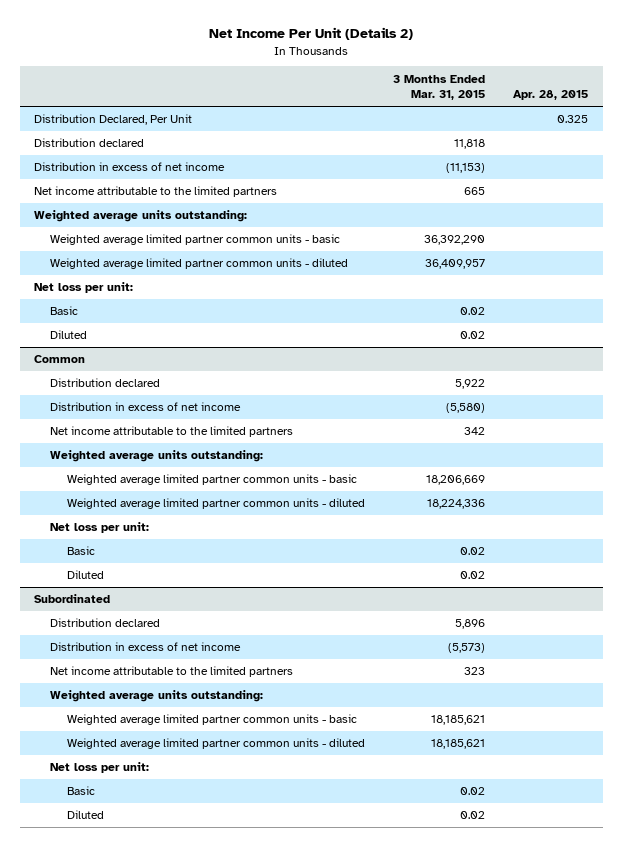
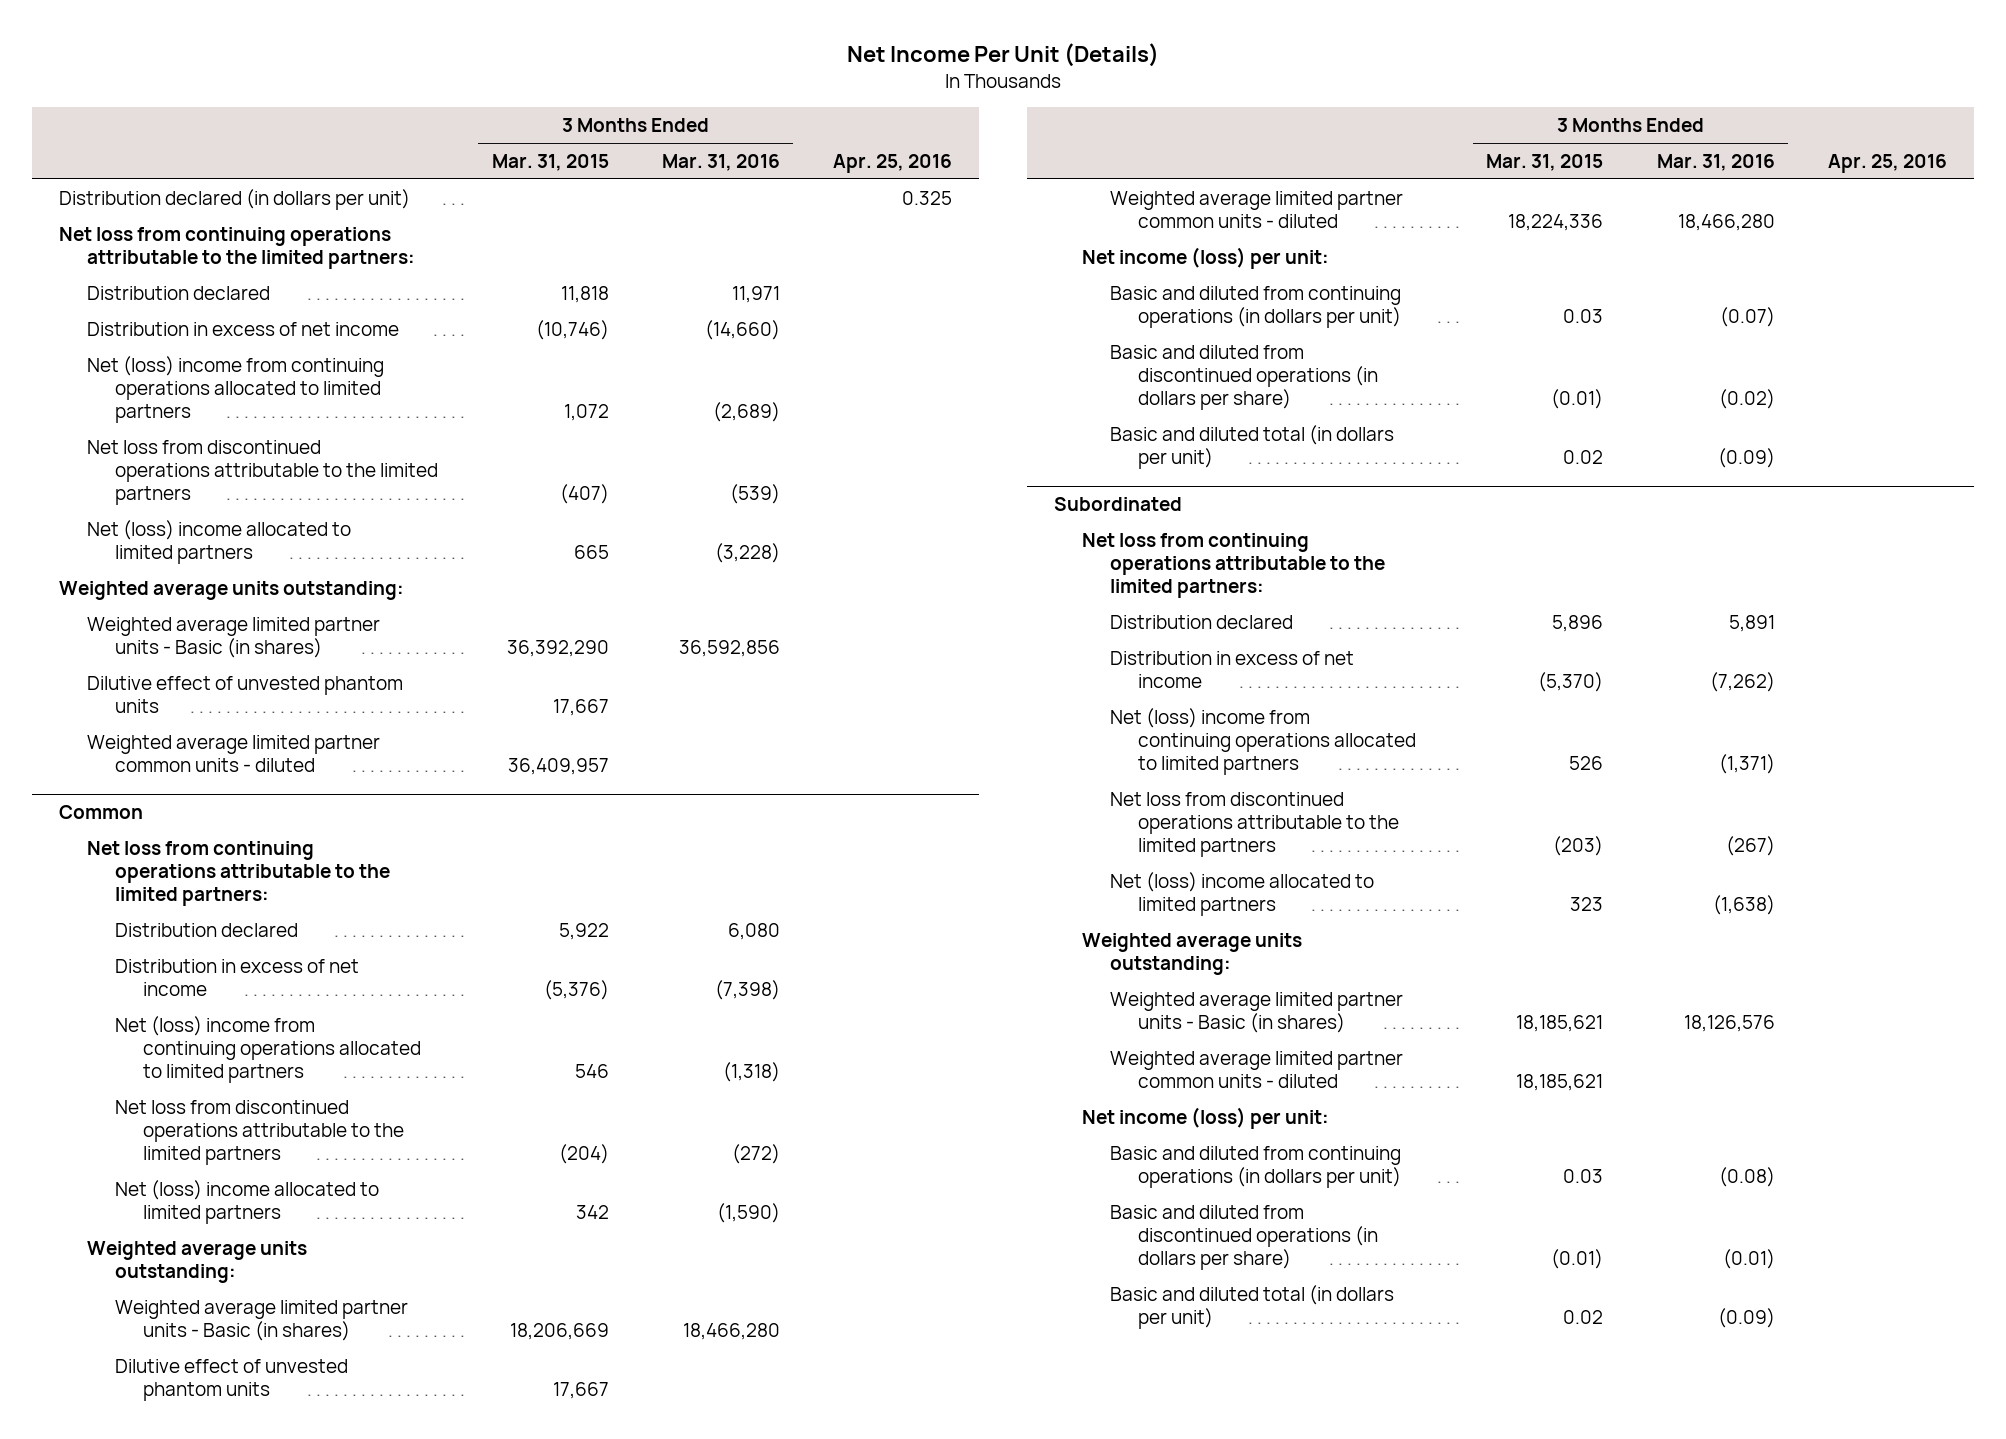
[209,27,414,41] Net Income Per Unit (Details 2) -> [847,43,1160,68] Net Income Per Unit (Details)
[513,89,589,100] Apr. 28, 2015 -> none
none -> [661,154,780,172] Mar. 31, 2016
none -> [833,154,953,174] Apr. 25, 2016
[34,114,193,126] Distribution Declared, Per Unit -> [59,188,411,210] Distribution declared (in dollars per unit)
none -> [59,226,416,269] Net loss from continuing operations attributable to the limited partners:
[446,163,486,174] (11,153) -> [535,319,609,340] (10,746)
none -> [87,355,385,423] Net (loss) income from continuing operations allocated to limited partners
none -> [87,439,439,505] Net loss from discontinued operations attributable to the limited partners
[34,186,278,198] Net income attributable to the limited partners -> [87,519,352,564] Net (loss) income allocated to limited partners
[50,234,341,246] Weighted average limited partner common units - basic -> [87,616,381,658] Weighted average limited partner units - Basic (in shares)
none -> [87,675,404,713] Dilutive effect of unvested phantom units
[34,282,134,294] Net loss per unit: -> none
[50,306,79,316] Basic -> none
[50,330,88,340] Diluted -> none
none -> [87,840,391,906] Net loss from continuing operations attributable to the limited partners:
[446,403,486,414] (5,580) -> [543,979,609,1000] (5,376)
none -> [115,1015,422,1083] Net (loss) income from continuing operations allocated to limited partners
none -> [115,1099,405,1165] Net loss from discontinued operations attributable to the limited partners
[50,426,294,438] Net income attributable to the limited partners -> [115,1179,380,1224] Net (loss) income allocated to limited partners
[66,474,357,486] Weighted average limited partner common units - basic -> [115,1299,409,1341] Weighted average limited partner units - Basic (in shares)
none -> [115,1358,349,1401] Dilutive effect of unvested phantom units
[66,546,95,556] Basic -> none
[66,570,104,580] Diluted -> none
[50,522,150,534] Net loss per unit: -> [1081,246,1329,269] Net income (loss) per unit:
none -> [1109,285,1401,328] Basic and diluted from continuing operations (in dollars per unit)
none -> [1109,344,1378,410] Basic and diluted from discontinued operations (in dollars per share)
none -> [1109,424,1394,469] Basic and diluted total (in dollars per unit)
none -> [1081,532,1385,598] Net loss from continuing operations attributable to the limited partners:
[448,643,486,654] (5,573) -> [1538,671,1604,692] (5,370)
none -> [1109,707,1416,775] Net (loss) income from continuing operations allocated to limited partners
none -> [1109,791,1399,857] Net loss from discontinued operations attributable to the limited partners
[50,666,294,678] Net income attributable to the limited partners -> [1109,871,1374,916] Net (loss) income allocated to limited partners
[66,714,357,726] Weighted average limited partner common units - basic -> [1109,991,1403,1033] Weighted average limited partner units - Basic (in shares)
[66,786,95,796] Basic -> none
[66,810,104,820] Diluted -> none
[50,762,150,774] Net loss per unit: -> [1081,1106,1329,1129] Net income (loss) per unit:
none -> [1109,1145,1401,1188] Basic and diluted from continuing operations (in dollars per unit)
none -> [1109,1204,1378,1270] Basic and diluted from discontinued operations (in dollars per share)
none -> [1109,1284,1394,1329] Basic and diluted total (in dollars per unit)

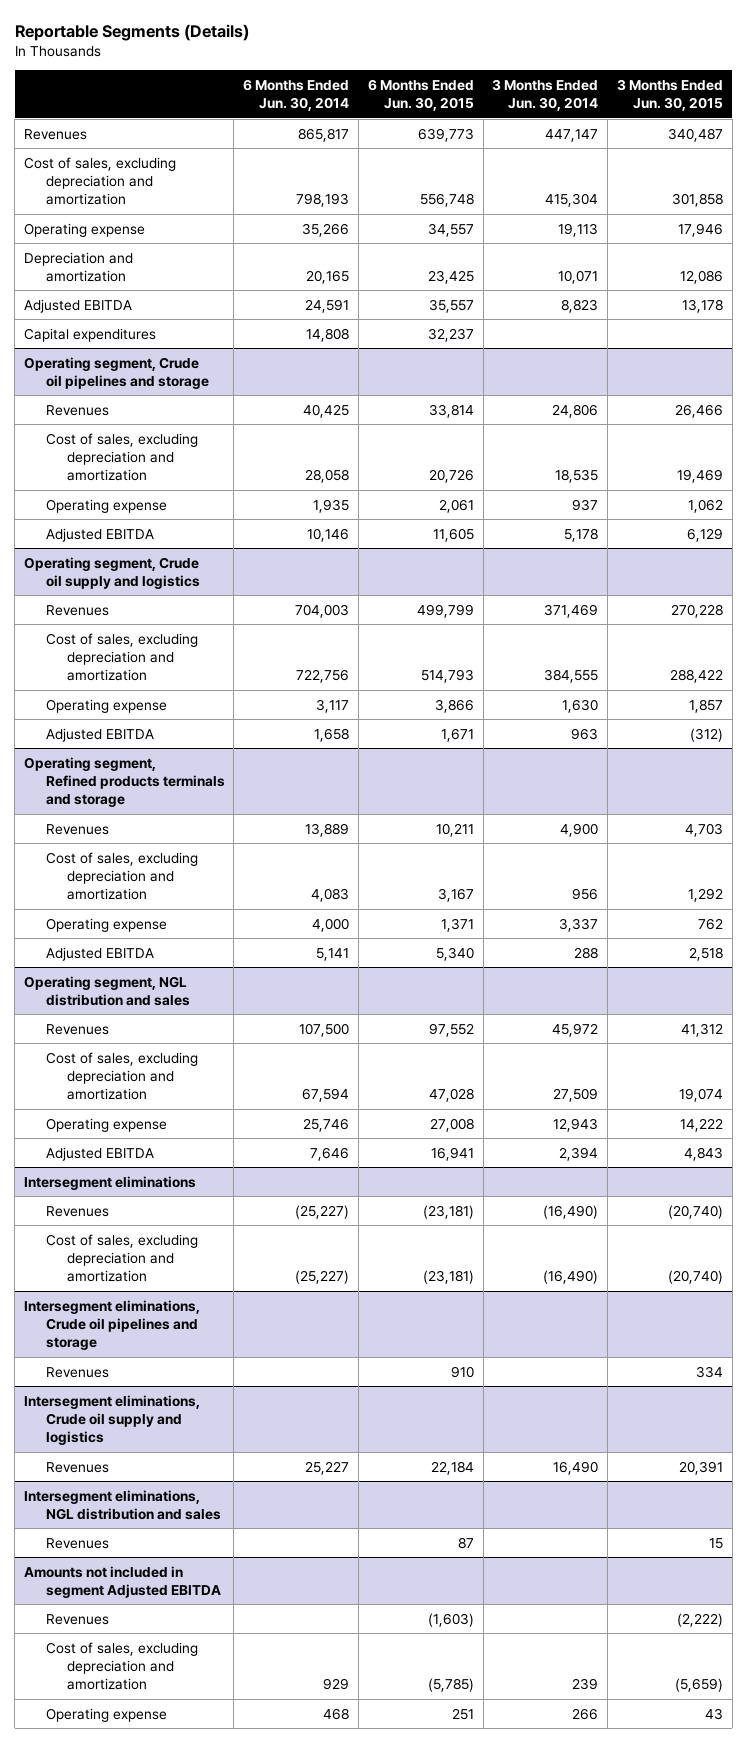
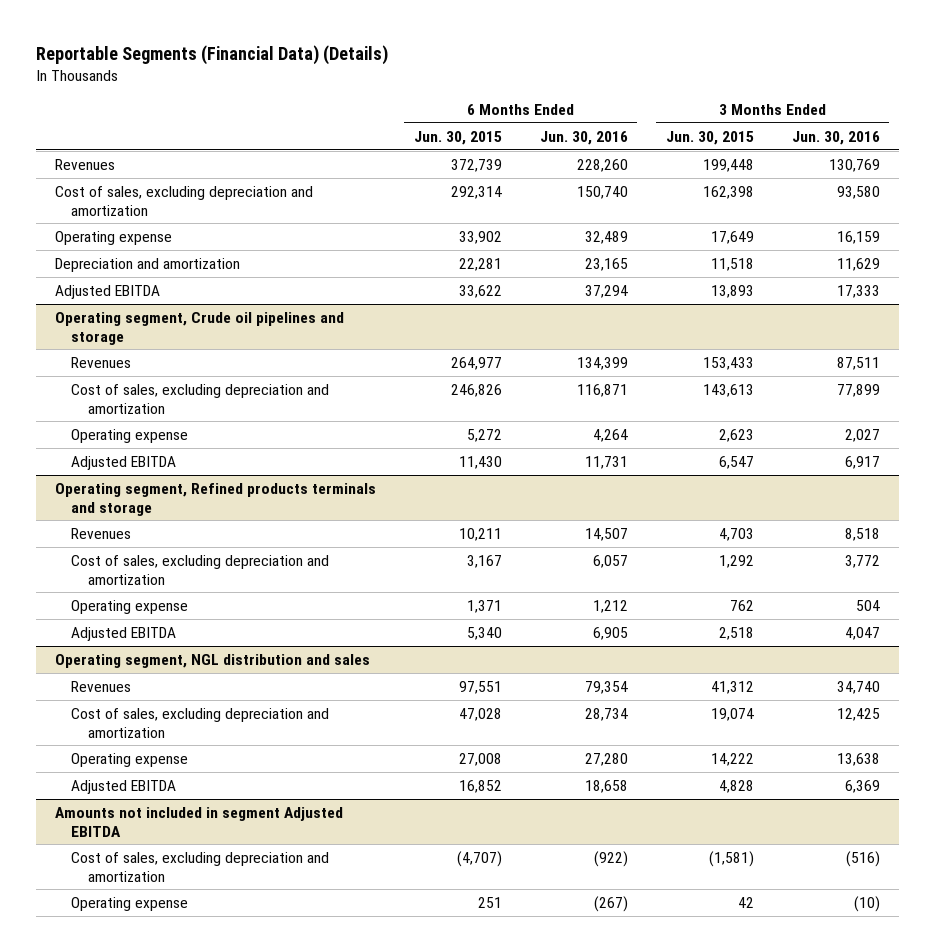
[14,23,249,41] Reportable Segments (Details) -> [35,44,388,65] Reportable Segments (Financial Data) (Details)
[243,78,350,112] 6 Months Ended Jun. 30, 2014 -> none
[492,78,599,112] 3 Months Ended Jun. 30, 2014 -> none
none -> [539,130,628,145] Jun. 30, 2016
none -> [791,130,880,145] Jun. 30, 2016
[24,327,157,342] Capital expenditures -> none
[417,127,474,142] 639,773 -> [450,158,502,172] 372,739
[667,127,723,142] 340,487 -> [702,158,754,172] 199,448
[419,193,474,208] 556,748 -> [450,185,502,199] 292,314
[671,193,723,208] 301,858 -> [702,185,754,199] 162,398
[427,222,474,237] 34,557 -> [458,230,502,244] 33,902
[677,222,723,237] 17,946 -> [710,230,754,244] 17,649
[427,269,474,284] 23,425 -> [458,257,502,271] 22,281
[679,269,723,284] 12,086 -> [710,257,754,271] 11,518
[428,298,474,313] 35,557 -> [458,284,502,298] 33,622
[681,298,723,313] 13,178 -> [710,284,754,298] 13,893
[24,556,200,589] Operating segment, Crude oil supply and logistics -> none
[45,604,109,616] Revenues -> none
[45,632,198,682] Cost of sales, excluding depreciation and amortization -> none
[45,698,167,713] Operating expense -> none
[45,727,154,742] Adjusted EBITDA -> none
[428,403,474,418] 33,814 -> [450,356,502,370] 264,977
[674,403,723,418] 26,466 -> [702,356,754,370] 153,433
[428,469,474,484] 20,726 -> [450,383,502,397] 246,826
[676,469,723,484] 19,469 -> [702,383,754,397] 143,613
[438,498,474,513] 2,061 -> [466,428,502,442] 5,272
[687,498,723,513] 1,062 -> [718,428,754,442] 2,623
[432,527,474,542] 11,605 -> [458,455,502,469] 11,430
[686,527,723,542] 6,129 -> [718,455,754,469] 6,547
[428,1022,474,1037] 97,552 -> [458,680,502,694] 97,551
[24,1175,197,1190] Intersegment eliminations -> none
[45,1205,109,1217] Revenues -> none
[45,1233,198,1283] Cost of sales, excluding depreciation and amortization -> none
[24,1299,201,1351] Intersegment eliminations, Crude oil pipelines and storage -> none
[45,1366,109,1378] Revenues -> none
[24,1394,201,1446] Intersegment eliminations, Crude oil supply and logistics -> none
[45,1461,109,1473] Revenues -> none
[24,1489,221,1520] Intersegment eliminations, NGL distribution and sales -> none
[45,1537,109,1549] Revenues -> none
[430,1146,474,1161] 16,941 -> [458,779,502,793] 16,852
[683,1146,723,1161] 4,843 -> [718,779,754,793] 4,828
[45,1613,109,1625] Revenues -> none
[427,1678,474,1693] (5,785) -> [456,850,502,867] (4,707)
[674,1678,723,1693] (5,659) -> [708,850,754,867] (1,581)
[704,1707,723,1720] 43 -> [737,896,754,908] 42

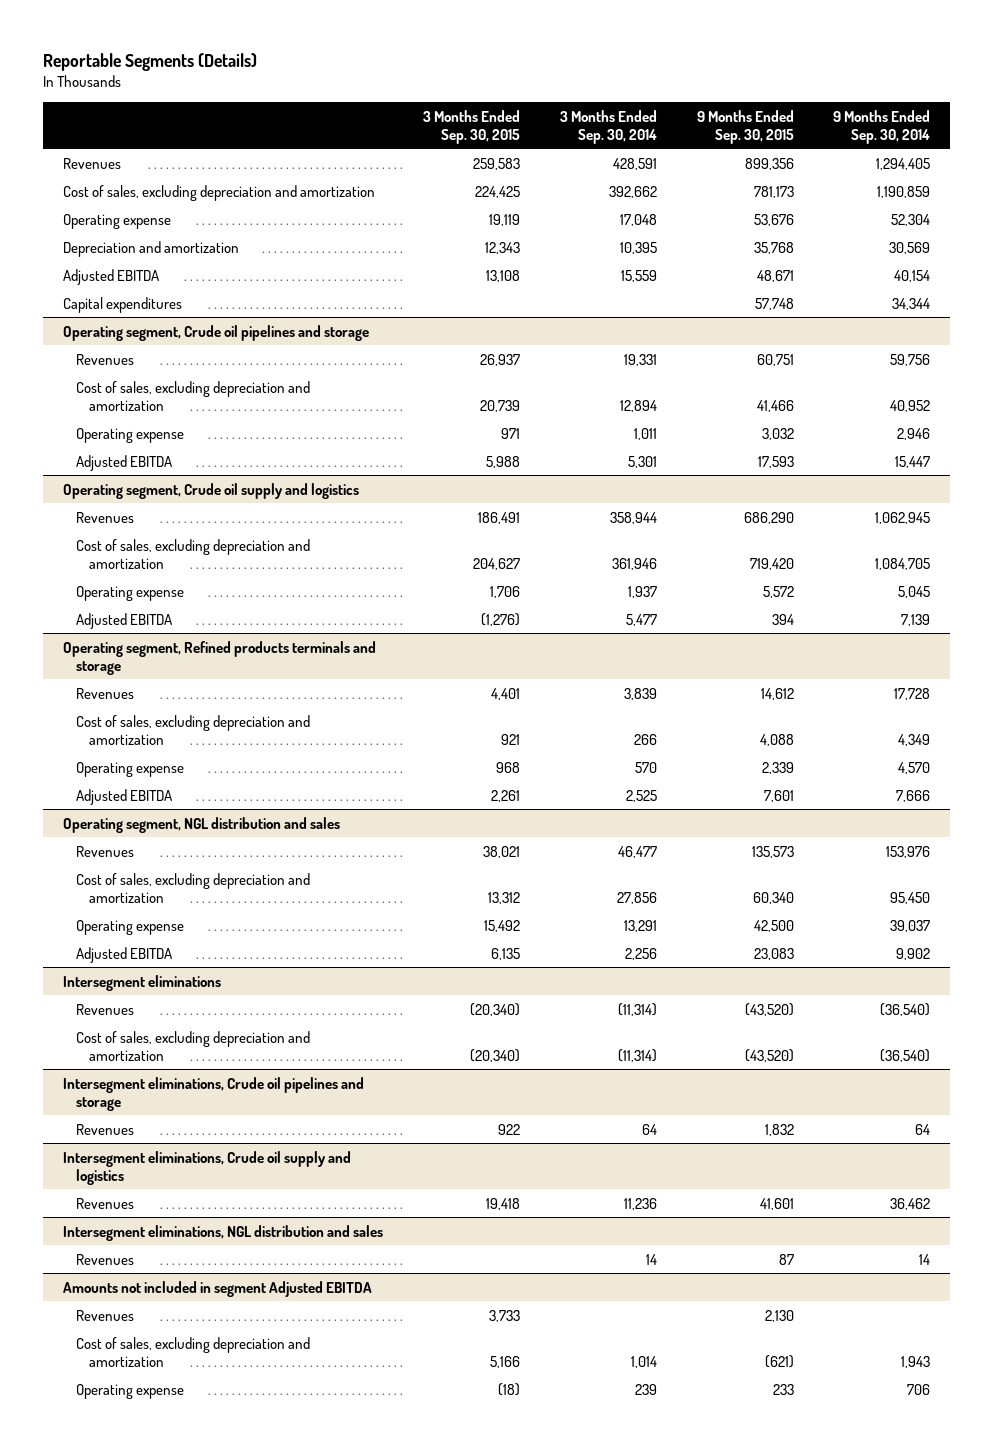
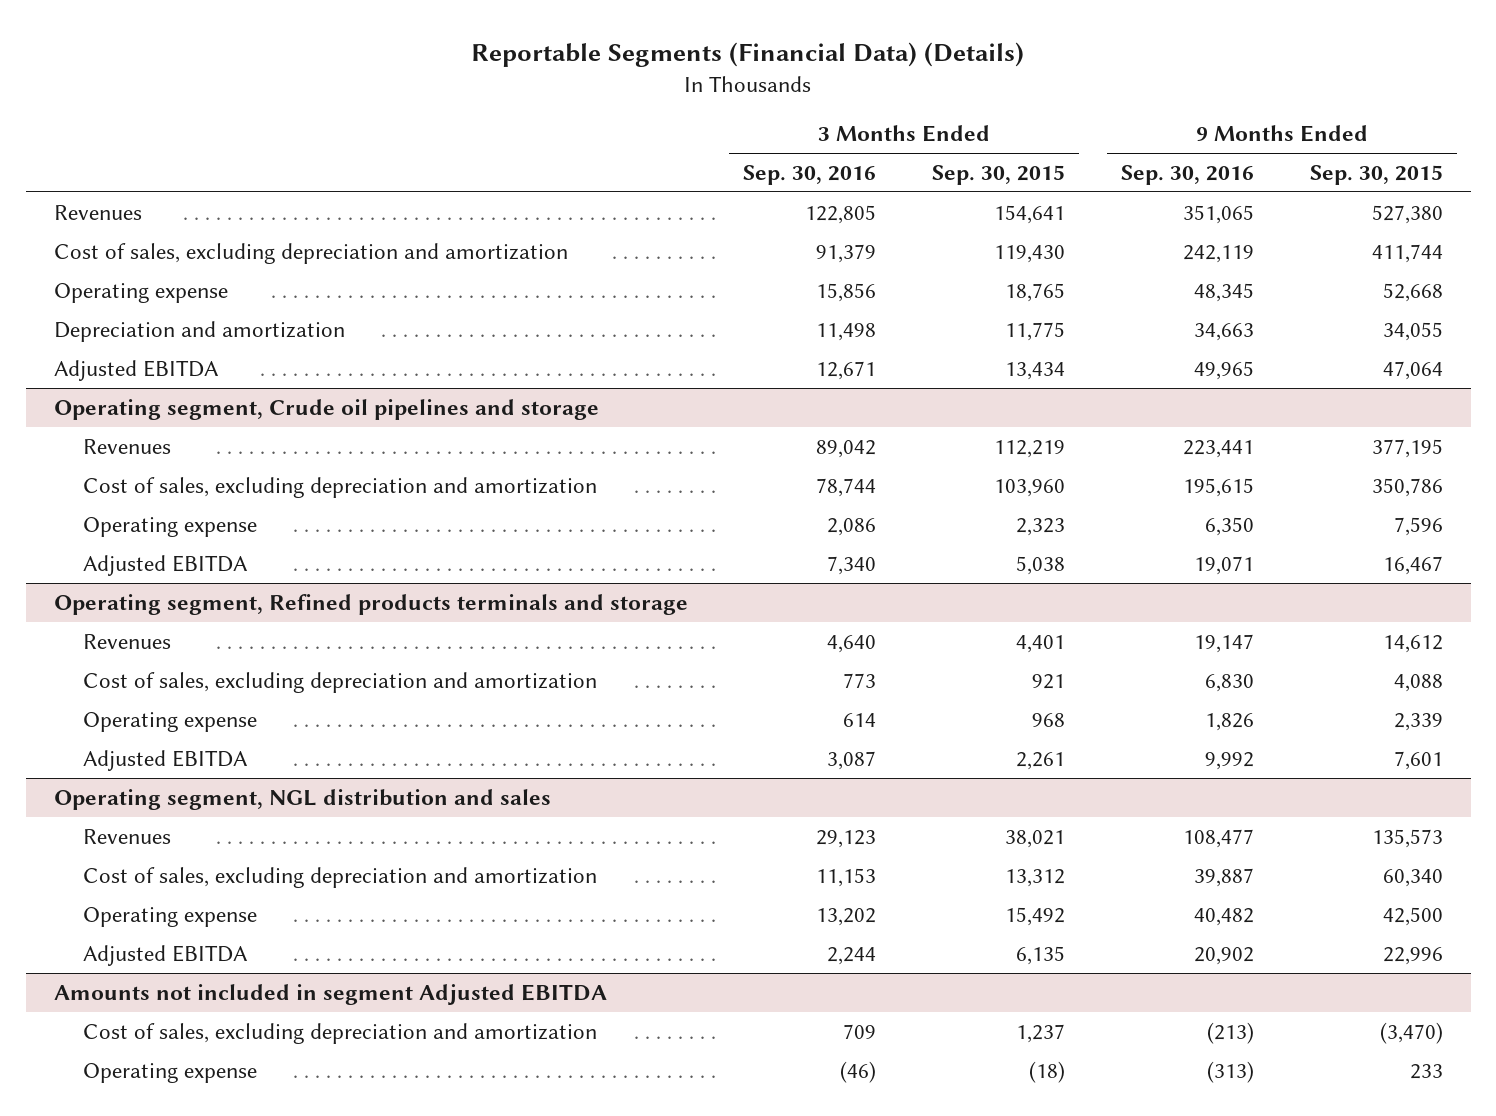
[43,52,258,71] Reportable Segments (Details) -> [471,42,1025,68] Reportable Segments (Financial Data) (Details)
[559,109,657,144] 3 Months Ended Sep. 30, 2014 -> none
[833,109,931,144] 9 Months Ended Sep. 30, 2014 -> none
none -> [743,165,877,186] Sep. 30, 2016
none -> [1120,165,1254,186] Sep. 30, 2016
[63,296,183,313] Capital expenditures -> none
[472,157,520,170] 259,583 -> [994,204,1066,224] 154,641
[744,157,794,170] 899,356 -> [1371,204,1443,224] 527,380
[474,185,520,198] 224,425 -> [994,244,1066,263] 119,430
[753,185,794,198] 781,173 -> [1371,243,1443,263] 411,744
[488,213,520,226] 19,119 -> [1005,282,1066,302] 18,765
[753,213,794,226] 53,676 -> [1382,282,1443,302] 52,668
[484,241,520,254] 12,343 -> [1005,321,1066,341] 11,775
[753,241,794,254] 35,768 -> [1382,321,1443,341] 34,055
[485,269,520,282] 13,108 -> [1005,361,1066,380] 13,434
[756,269,794,282] 48,671 -> [1382,360,1443,380] 47,064
[63,482,360,499] Operating segment, Crude oil supply and logistics -> none
[75,511,134,523] Revenues -> none
[75,538,310,569] Cost of sales, excluding depreciation and amortization -> none
[75,585,184,601] Operating expense -> none
[75,612,172,629] Adjusted EBITDA -> none
[479,353,520,366] 26,937 -> [994,439,1066,458] 112,219
[756,353,794,366] 60,751 -> [1371,438,1443,458] 377,195
[479,399,520,412] 20,739 -> [994,478,1066,497] 103,960
[756,399,794,412] 41,466 -> [1371,477,1443,497] 350,786
[500,427,520,439] 971 -> [1016,517,1066,536] 2,323
[761,427,794,440] 3,032 -> [1393,516,1443,536] 7,596
[485,455,520,468] 5,988 -> [1016,555,1066,575] 5,038
[757,455,794,468] 17,593 -> [1382,555,1443,575] 16,467
[63,974,222,991] Intersegment eliminations -> none
[75,1003,134,1015] Revenues -> none
[75,1030,310,1061] Cost of sales, excluding depreciation and amortization -> none
[63,1076,365,1111] Intersegment eliminations, Crude oil pipelines and storage -> none
[75,1123,134,1135] Revenues -> none
[63,1150,352,1185] Intersegment eliminations, Crude oil supply and logistics -> none
[75,1197,134,1209] Revenues -> none
[63,1224,384,1241] Intersegment eliminations, NGL distribution and sales -> none
[75,1253,134,1265] Revenues -> none
[753,947,794,960] 23,083 -> [1382,946,1443,965] 22,996
[75,1309,134,1321] Revenues -> none
[489,1355,520,1368] 5,166 -> [1016,1023,1066,1043] 1,237
[764,1354,794,1368] (621) -> [1379,1021,1443,1044] (3,470)

